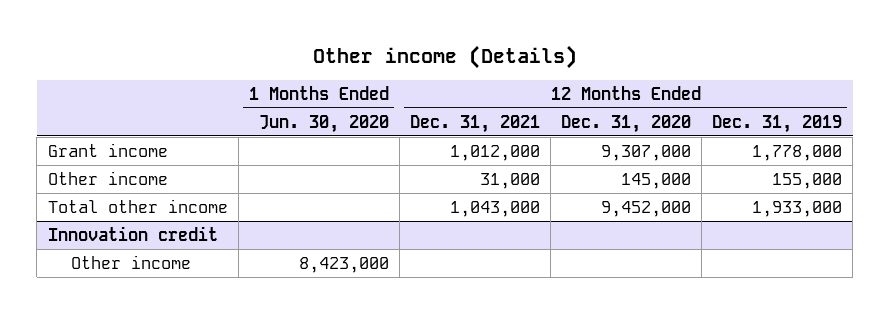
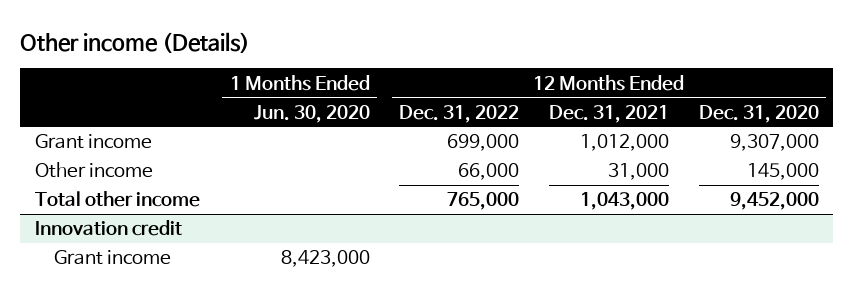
[711,114,842,133] Dec. 31, 2019 -> none
none -> [399,104,520,123] Dec. 31, 2022
[71,254,192,269] Other income -> [54,250,172,266] Grant income

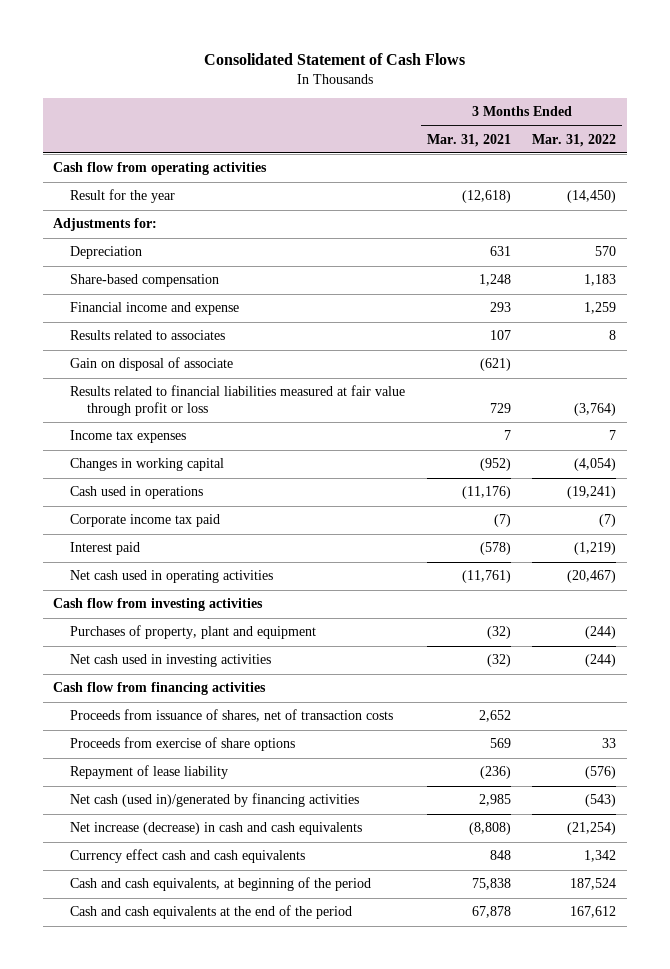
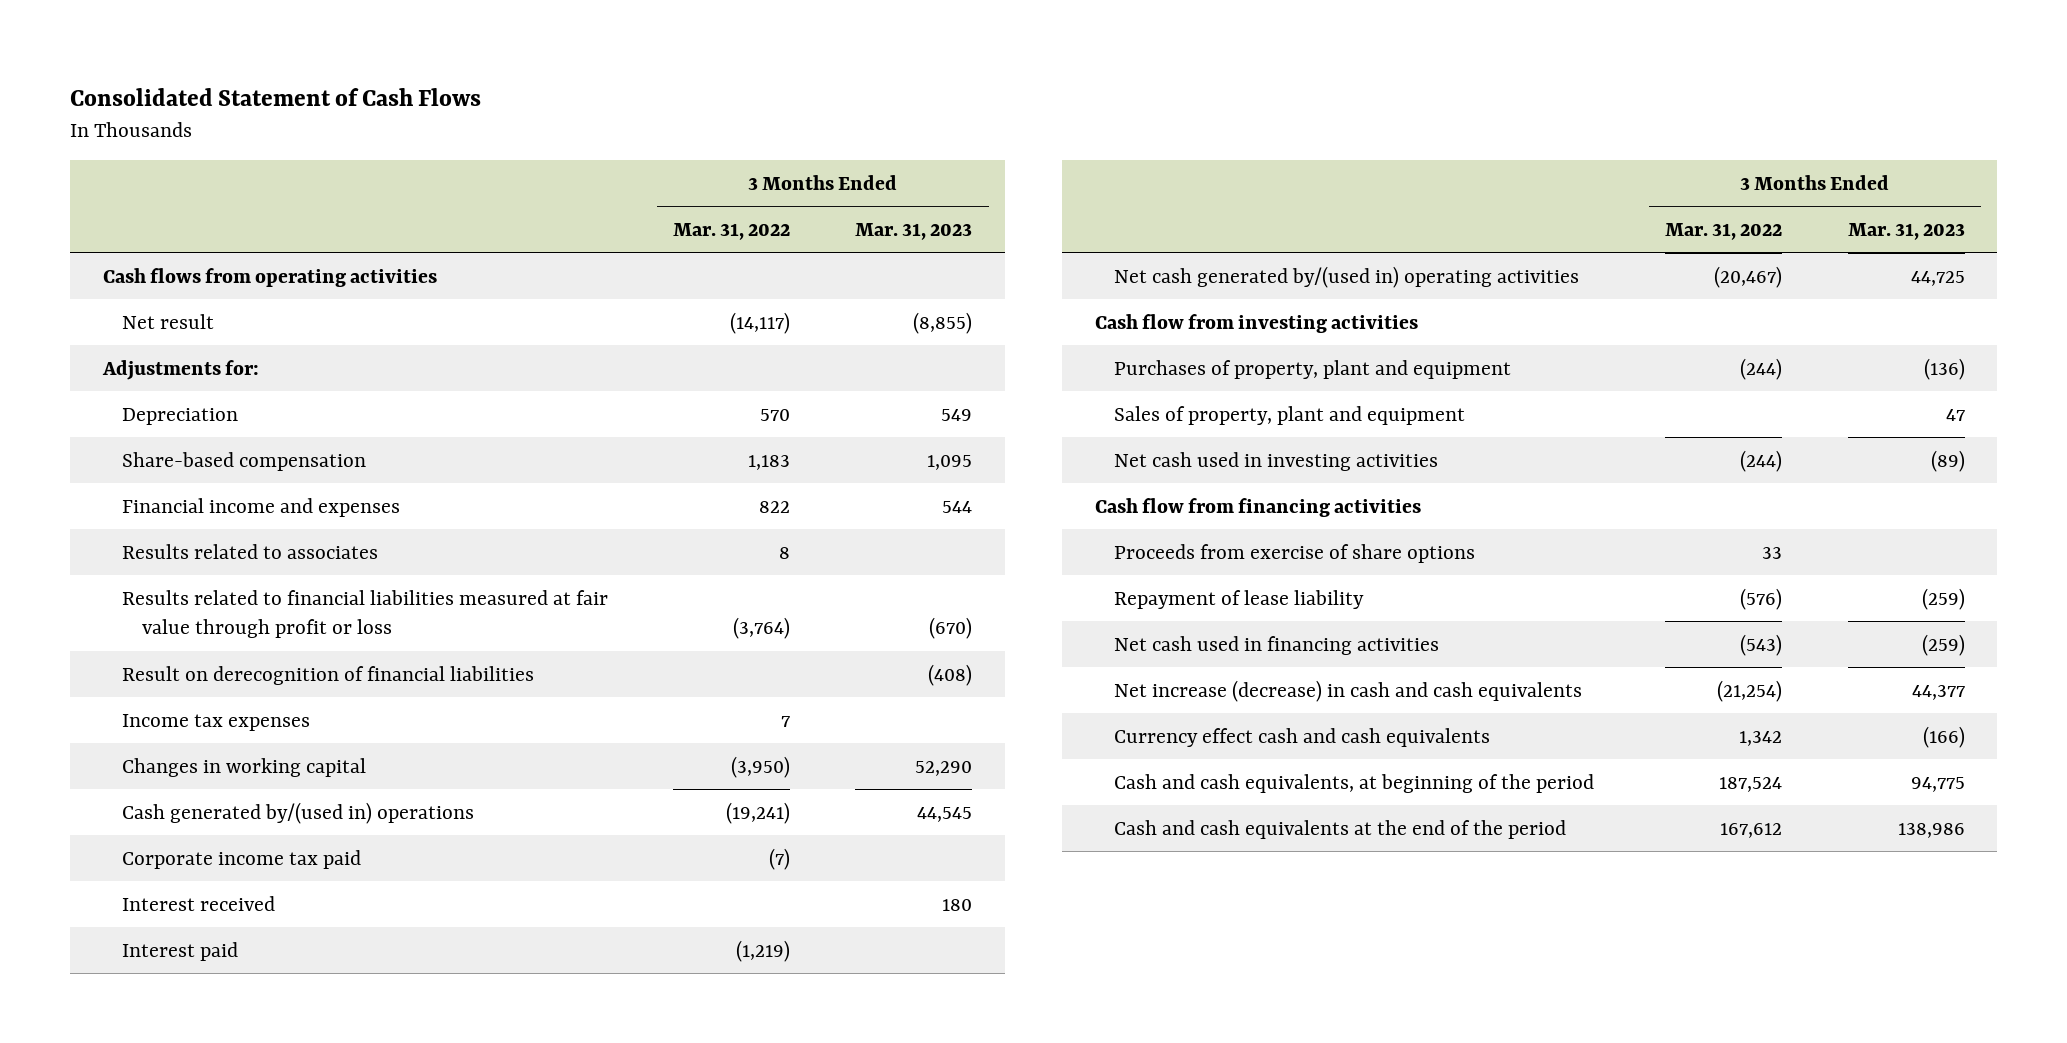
[426,133,511,147] Mar. 31, 2021 -> none
none -> [855,222,973,240] Mar. 31, 2023
[53,162,268,176] Cash flow from operating activities -> [102,267,437,287] Cash flows from operating activities
[70,189,176,204] Result for the year -> [122,313,215,329] Net result
[567,190,617,204] (14,450) -> [730,311,791,334] (14,117)
[70,302,240,316] Financial income and expense -> [122,497,401,517] Financial income and expenses
[584,302,617,315] 1,259 -> [759,500,791,513] 822
[70,357,234,372] Gain on disposal of associate -> none
none -> [122,665,535,685] Result on derecognition of financial liabilities
[574,458,617,472] (4,054) -> [731,755,791,778] (3,950)
[70,486,204,500] Cash used in operations -> [122,801,475,824] Cash generated by/(used in) operations
none -> [122,895,276,911] Interest received
[70,570,274,584] Net cash used in operating activities -> [1114,265,1580,288] Net cash generated by/(used in) operating activities
none -> [1114,405,1466,425] Sales of property, plant and equipment
[70,709,394,723] Proceeds from issuance of shares, net of transaction costs -> none
[70,793,360,808] Net cash (used in)/generated by financing activities -> [1114,635,1440,655] Net cash used in financing activities

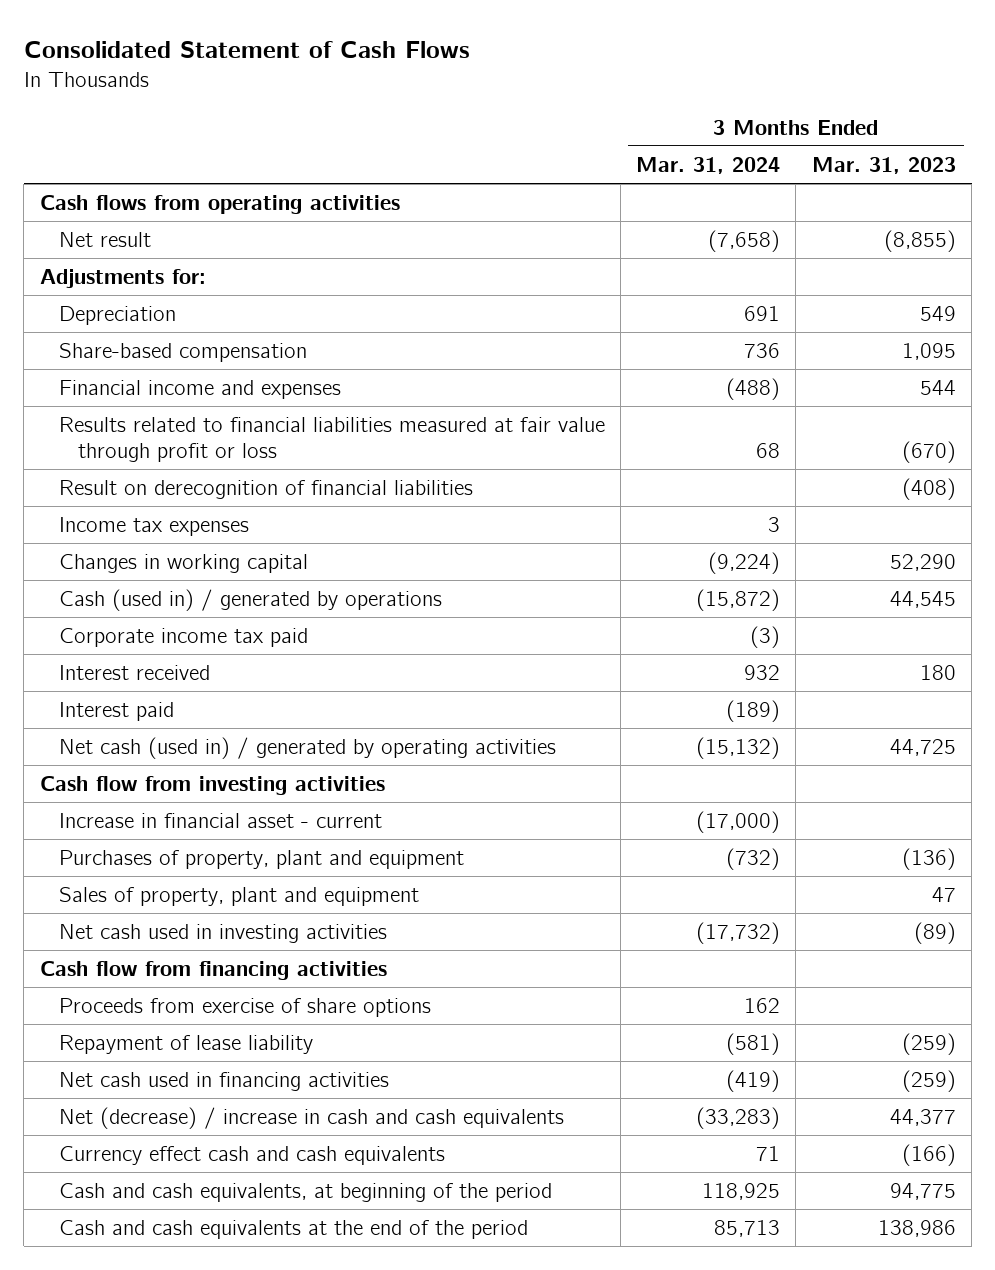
[673,222,791,240] Mar. 31, 2022 -> none
none -> [636,156,781,174] Mar. 31, 2024
[122,543,379,559] Results related to associates -> none
[122,801,475,824] Cash generated by/(used in) operations -> [58,589,442,612] Cash (used in) / generated by operations
[1114,265,1580,288] Net cash generated by/(used in) operating activities -> [58,737,556,760] Net cash (used in) / generated by operating activities
none -> [58,813,382,829] Increase in financial asset - current
[1114,679,1583,702] Net increase (decrease) in cash and cash equivalents -> [58,1107,564,1130] Net (decrease) / increase in cash and cash equivalents

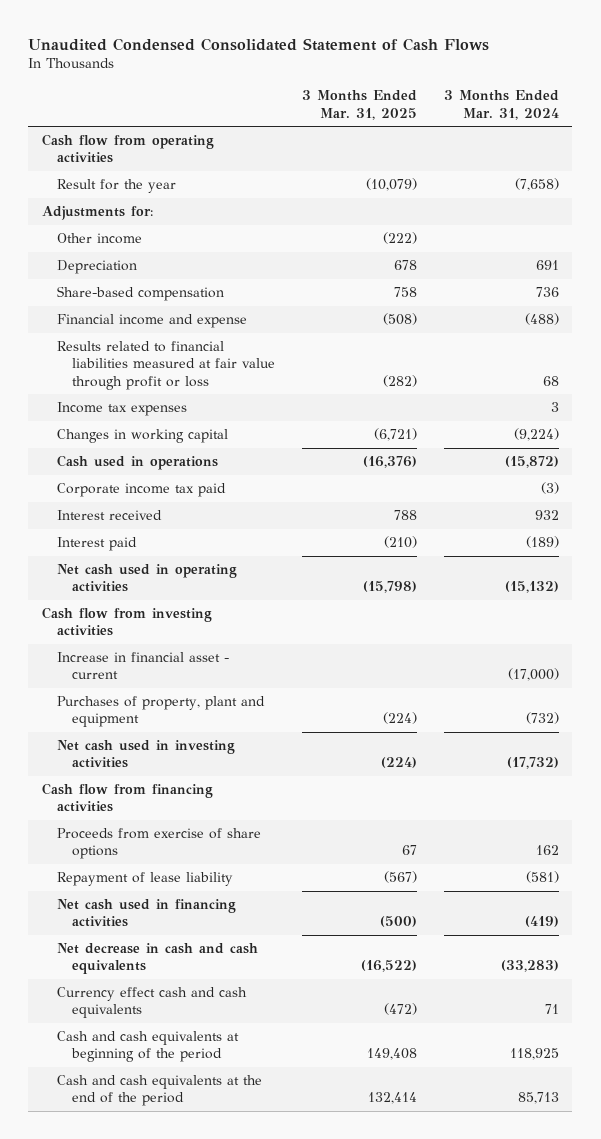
[23,40,470,58] Consolidated Statement of Cash Flows -> [28,37,490,51] Unaudited Condensed Consolidated Statement of Cash Flows
[811,156,956,174] Mar. 31, 2023 -> none
none -> [301,90,417,120] 3 Months Ended Mar. 31, 2025
[39,195,400,215] Cash flows from operating activities -> [41,134,214,164] Cash flow from operating activities
[58,232,151,248] Net result -> [56,179,176,194] Result for the year
none -> [56,233,142,245] Other income
[58,380,341,400] Financial income and expenses -> [56,314,247,329] Financial income and expense
[58,480,473,500] Result on derecognition of financial liabilities -> none
[58,589,442,612] Cash (used in) / generated by operations -> [56,455,218,471] Cash used in operations
[58,737,556,760] Net cash (used in) / generated by operating activities -> [56,564,237,593] Net cash used in operating activities
[58,887,419,907] Sales of property, plant and equipment -> none
[58,1107,564,1130] Net (decrease) / increase in cash and cash equivalents -> [56,943,258,975] Net decrease in cash and cash equivalents
[58,1183,552,1203] Cash and cash equivalents, at beginning of the period -> [56,1031,239,1063] Cash and cash equivalents at beginning of the period

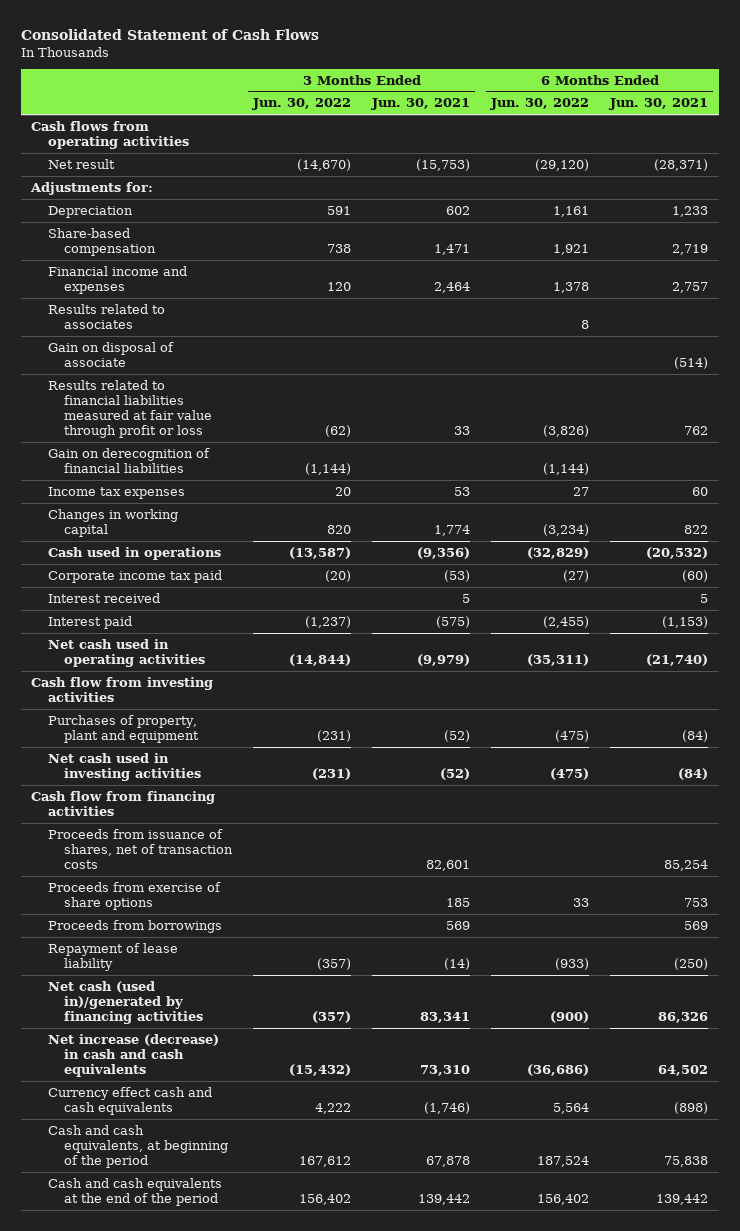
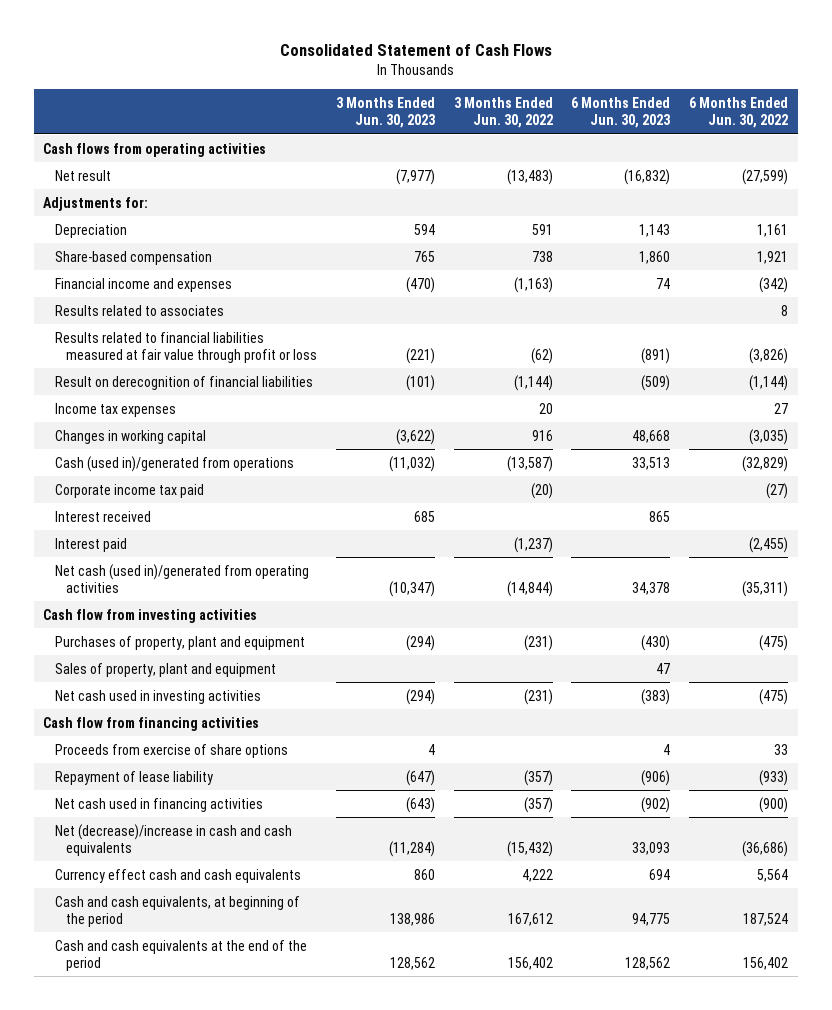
[371,98,471,111] Jun. 30, 2021 -> none
[609,98,709,111] Jun. 30, 2021 -> none
none -> [335,97,435,129] 3 Months Ended Jun. 30, 2023
none -> [571,97,671,129] 6 Months Ended Jun. 30, 2023
[297,158,352,171] (14,670) -> [506,168,553,185] (13,483)
[535,158,590,171] (29,120) -> [742,168,789,185] (27,599)
[327,281,352,291] 120 -> [513,276,553,293] (1,163)
[553,281,590,293] 1,378 -> [759,276,789,293] (342)
[47,341,174,367] Gain on disposal of associate -> none
[47,447,210,473] Gain on derecognition of financial liabilities -> [54,375,313,390] Result on derecognition of financial liabilities
[327,524,352,534] 820 -> [531,429,553,441] 916
[543,523,590,536] (3,234) -> [749,428,789,445] (3,035)
[47,546,221,560] Cash used in operations -> [54,455,294,472] Cash (used in)/generated from operations
[47,638,206,667] Net cash used in operating activities -> [54,563,309,593] Net cash (used in)/generated from operating activities
none -> [54,662,276,677] Sales of property, plant and equipment
[47,828,234,869] Proceeds from issuance of shares, net of transaction costs -> none
[47,919,222,933] Proceeds from borrowings -> none
[47,980,204,1024] Net cash (used in)/generated by financing activities -> [54,797,263,812] Net cash used in financing activities
[47,1033,219,1077] Net increase (decrease) in cash and cash equivalents -> [54,823,292,856] Net (decrease)/increase in cash and cash equivalents

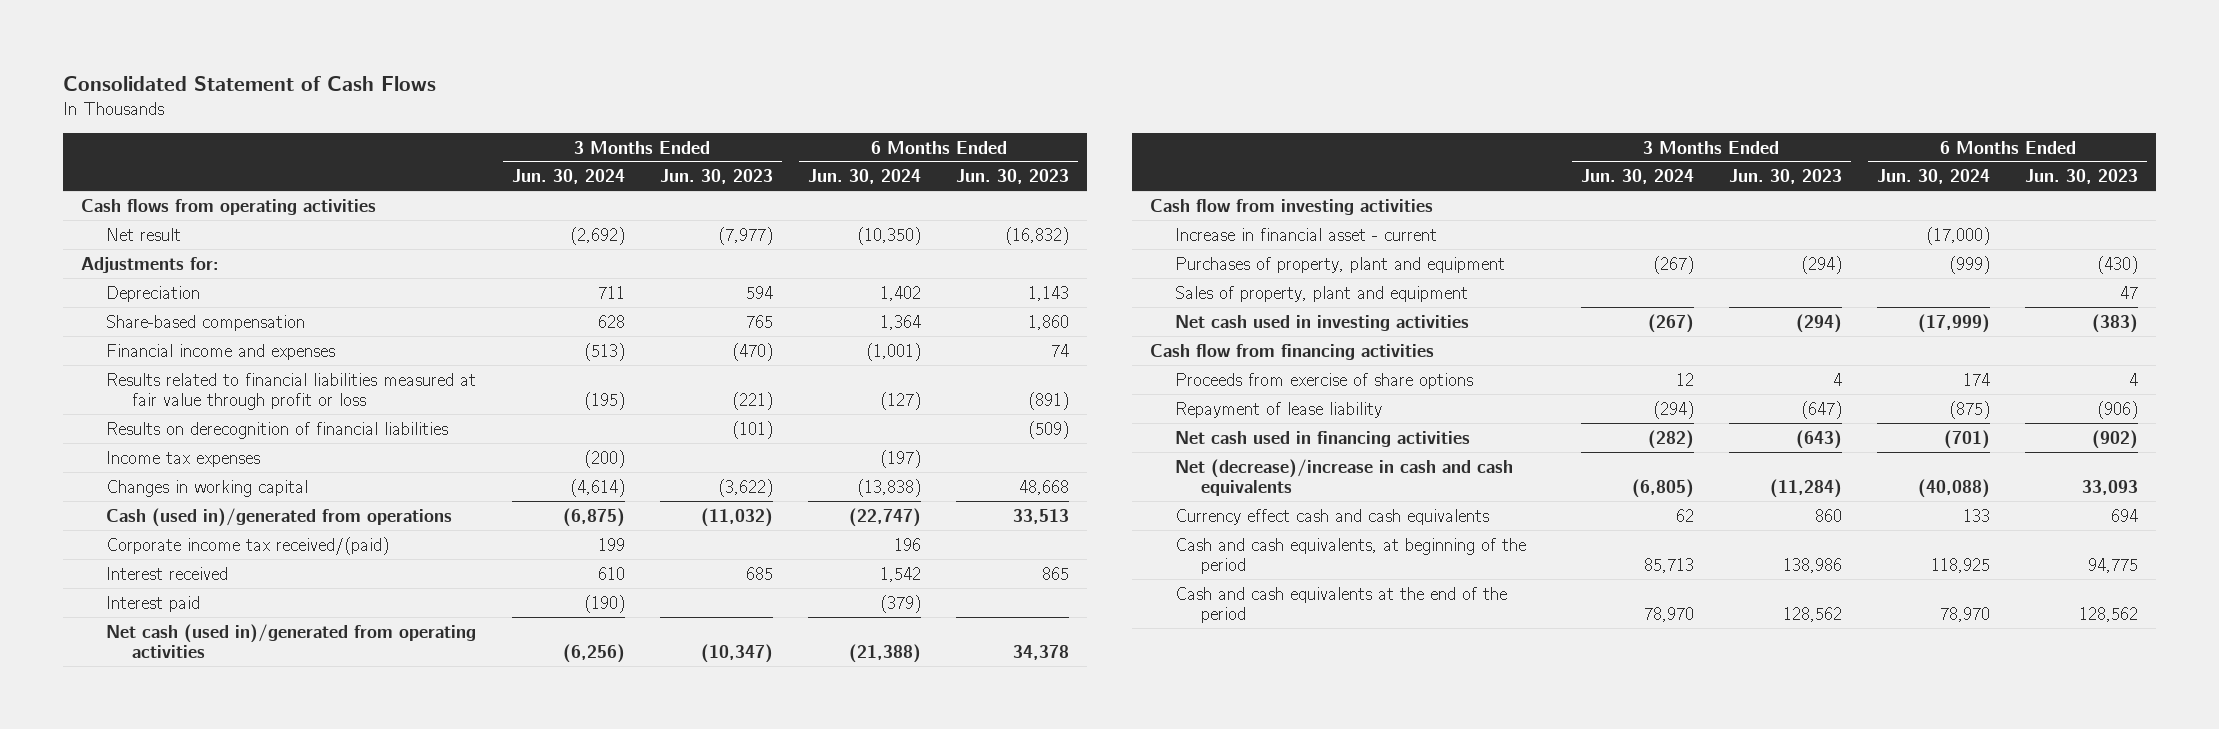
[453,97,553,129] 3 Months Ended Jun. 30, 2022 -> none
[689,97,789,129] 6 Months Ended Jun. 30, 2022 -> none
none -> [511,169,625,185] Jun. 30, 2024
none -> [808,169,922,185] Jun. 30, 2024
[54,304,224,316] Results related to associates -> none
[54,375,313,390] Result on derecognition of financial liabilities -> [106,421,449,439] Results on derecognition of financial liabilities
[54,483,204,498] Corporate income tax paid -> [106,536,390,555] Corporate income tax received/(paid)
none -> [1175,227,1438,241] Increase in financial asset - current

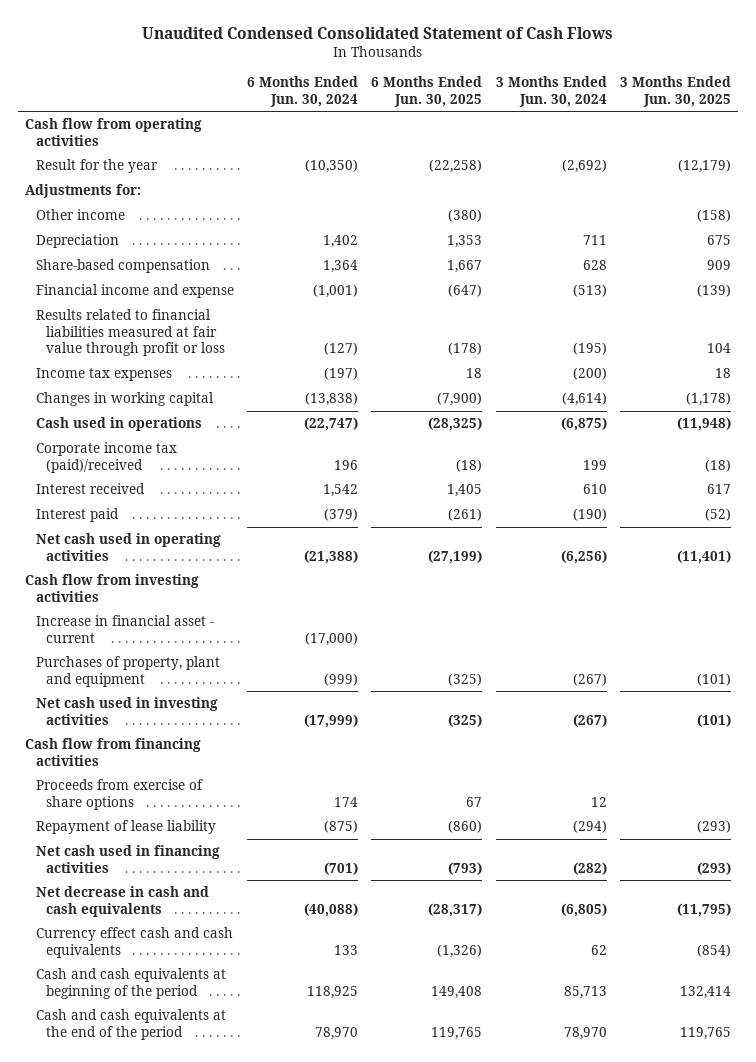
[62,75,436,91] Consolidated Statement of Cash Flows -> [142,26,614,39] Unaudited Condensed Consolidated Statement of Cash Flows
[659,169,773,185] Jun. 30, 2023 -> none
[956,169,1070,185] Jun. 30, 2023 -> none
none -> [371,76,483,107] 6 Months Ended Jun. 30, 2025
none -> [620,76,732,107] 3 Months Ended Jun. 30, 2025
[80,198,376,215] Cash flows from operating activities -> [24,118,202,146] Cash flow from operating activities
[106,227,182,241] Net result -> [35,159,158,174] Result for the year
none -> [35,209,125,221] Other income
[106,343,336,360] Financial income and expenses -> [35,284,234,299] Financial income and expense
[106,421,449,439] Results on derecognition of financial liabilities -> none
[106,507,453,527] Cash (used in)/generated from operations -> [35,417,202,432] Cash used in operations
[106,536,390,555] Corporate income tax received/(paid) -> [35,442,177,473] Corporate income tax (paid)/received
[106,623,477,659] Net cash (used in)/generated from operating activities -> [35,533,221,561] Net cash used in operating activities
[1175,285,1469,302] Sales of property, plant and equipment -> none
[1175,458,1514,497] Net (decrease)/increase in cash and cash equivalents -> [35,886,209,917] Net decrease in cash and cash equivalents
[1175,537,1527,575] Cash and cash equivalents, at beginning of the period -> [35,968,226,999] Cash and cash equivalents at beginning of the period

